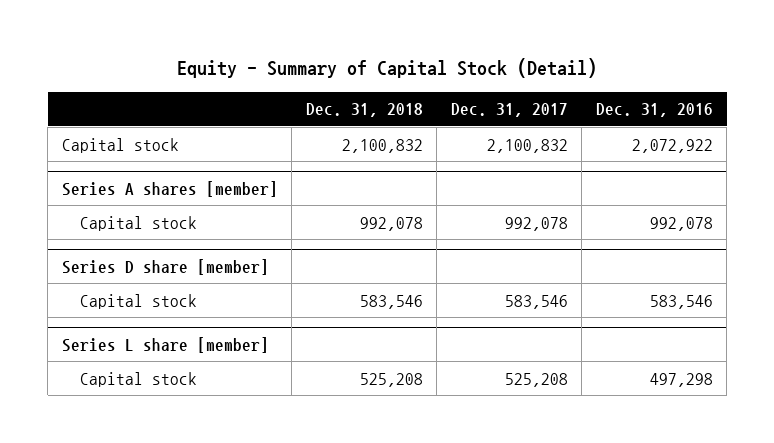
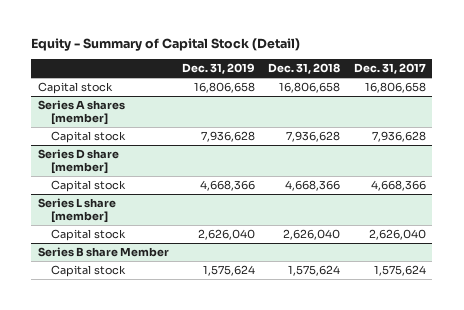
[595,103,713,118] Dec. 31, 2016 -> none
none -> [182,63,256,75] Dec. 31, 2019
[341,138,423,153] 2,100,832 -> [279,81,341,93] 16,806,658
[486,138,568,153] 2,100,832 -> [364,81,426,93] 16,806,658
[359,216,423,231] 992,078 -> [286,130,341,142] 7,936,628
[504,216,568,231] 992,078 -> [371,130,426,142] 7,936,628
[359,294,423,309] 583,546 -> [285,179,341,191] 4,668,366
[504,294,568,309] 583,546 -> [370,179,426,191] 4,668,366
[359,372,423,387] 525,208 -> [283,228,341,240] 2,626,040
[504,372,568,387] 525,208 -> [368,228,426,240] 2,626,040
none -> [37,246,169,257] Series B share Member
none -> [51,264,127,277] Capital stock

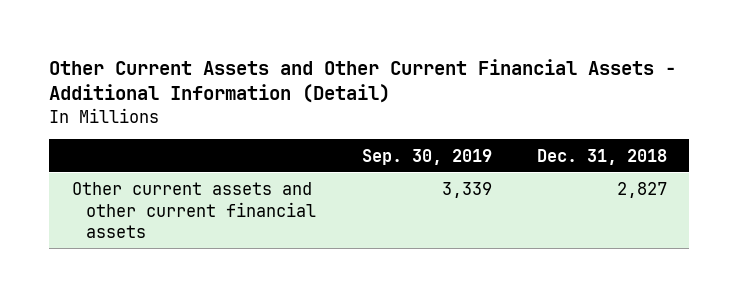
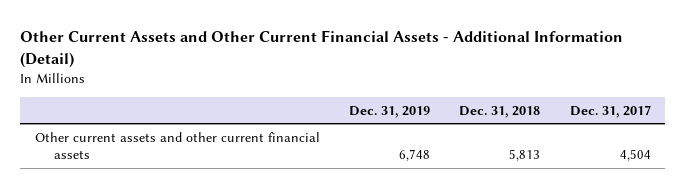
[361,148,492,165] Sep. 30, 2019 -> none
none -> [348,105,430,118] Dec. 31, 2019
none -> [569,104,651,118] Dec. 31, 2017
[616,182,667,199] 2,827 -> [509,149,541,162] 5,813

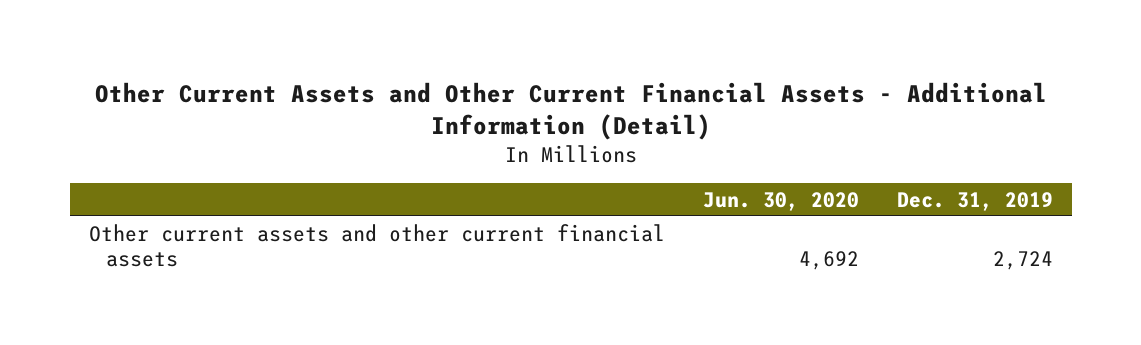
[459,105,541,118] Dec. 31, 2018 -> none
[569,104,651,118] Dec. 31, 2017 -> none
none -> [702,191,859,211] Jun. 30, 2020
[398,149,430,162] 6,748 -> [992,251,1053,271] 2,724

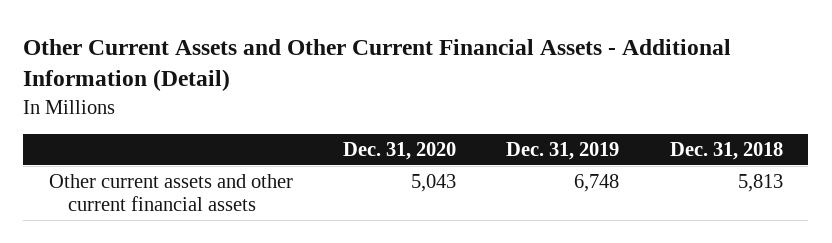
[702,191,859,211] Jun. 30, 2020 -> none
none -> [343,142,457,161] Dec. 31, 2020
none -> [669,142,783,161] Dec. 31, 2018
[992,251,1053,271] 2,724 -> [574,173,620,192] 6,748

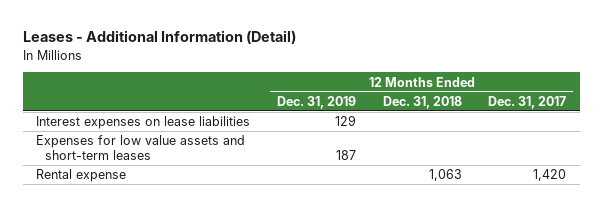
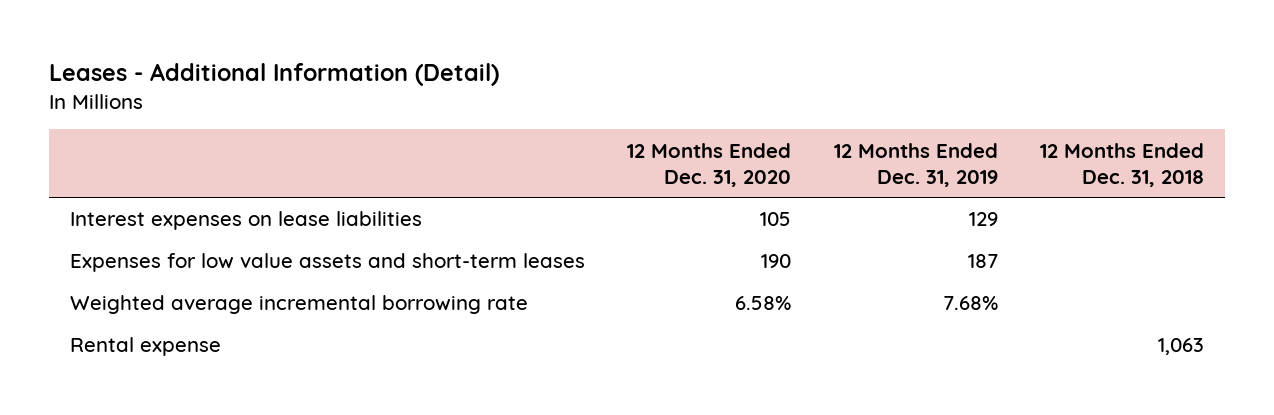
[488,95,567,109] Dec. 31, 2017 -> none
none -> [627,142,792,187] 12 Months Ended Dec. 31, 2020
none -> [70,295,529,315] Weighted average incremental borrowing rate

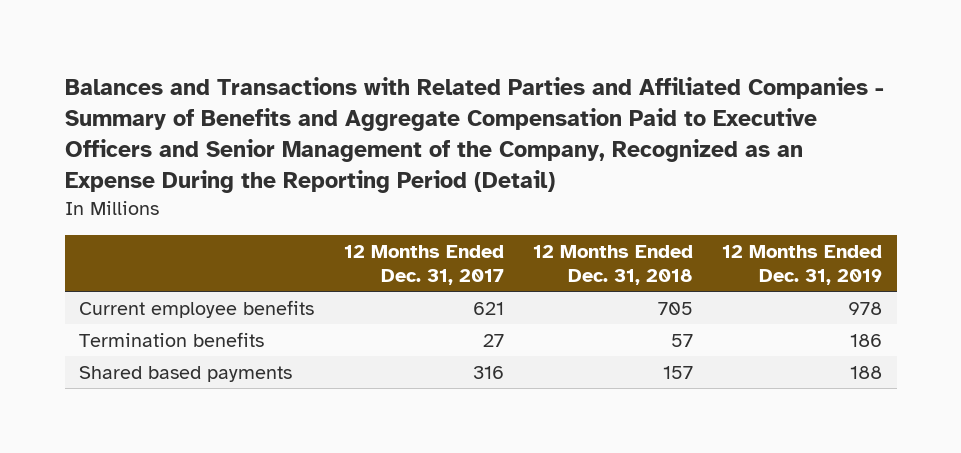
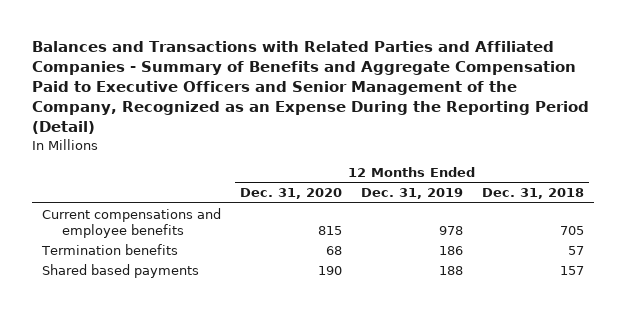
[343,245,504,285] 12 Months Ended Dec. 31, 2017 -> none
none -> [240,188,343,200] Dec. 31, 2020
[79,299,315,318] Current employee benefits -> [42,207,222,238] Current compensations and employee benefits

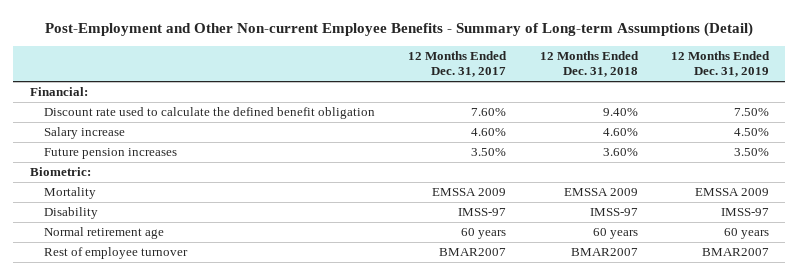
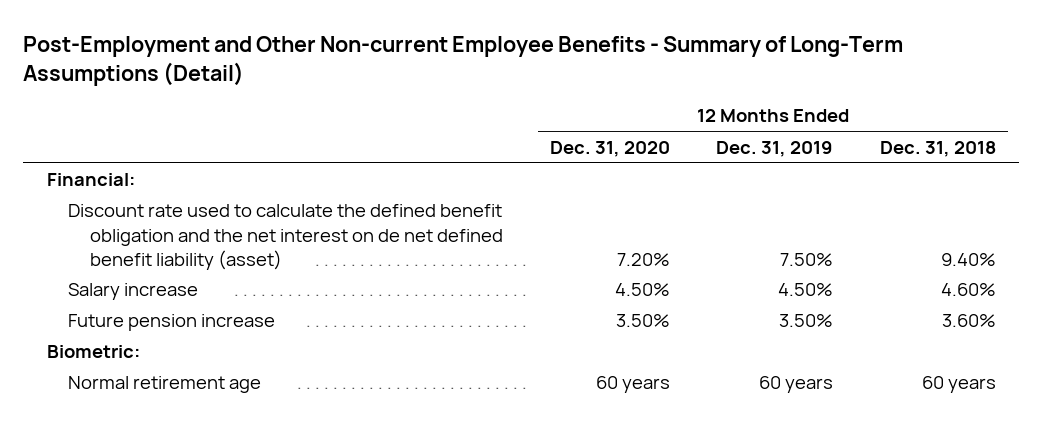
[45,22,754,38] Post-Employment and Other Non-current Employee Benefits - Summary of Long-term Assumptions (Detail) -> [23,36,904,87] Post-Employment and Other Non-current Employee Benefits - Summary of Long-Term Assumptions (Detail)
[408,51,508,78] 12 Months Ended Dec. 31, 2017 -> none
none -> [549,140,670,157] Dec. 31, 2020
[44,107,376,120] Discount rate used to calculate the defined benefit obligation -> [68,204,504,270] Discount rate used to calculate the defined benefit obligation and the net interest on de net defined benefit liability (asset)
[44,148,178,160] Future pension increases -> [68,314,276,332] Future pension increase
[44,187,97,200] Mortality -> none
[44,207,99,220] Disability -> none
[44,247,189,260] Rest of employee turnover -> none

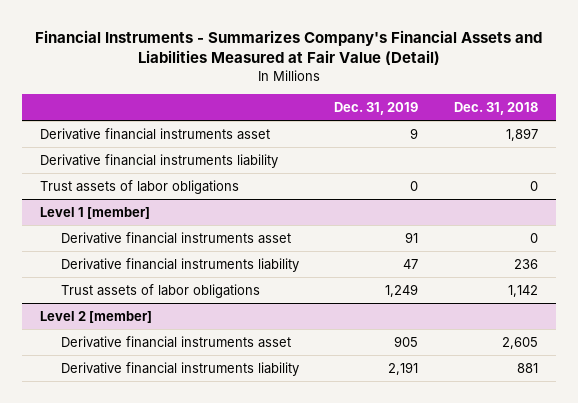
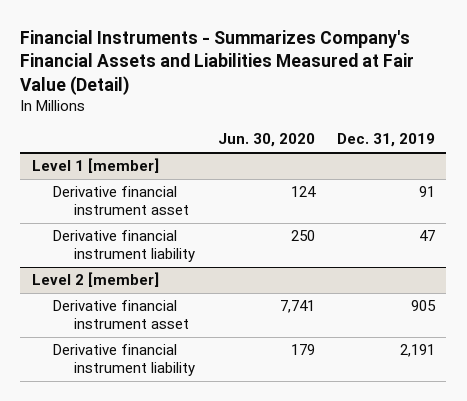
[453,102,538,116] Dec. 31, 2018 -> none
none -> [217,133,315,148] Jun. 30, 2020
[39,127,270,140] Derivative financial instruments asset -> none
[39,153,278,168] Derivative financial instruments liability -> none
[39,179,239,194] Trust assets of labor obligations -> none
[60,283,260,298] Trust assets of labor obligations -> none
[60,231,291,244] Derivative financial instruments asset -> [52,186,190,216] Derivative financial instrument asset
[60,257,299,272] Derivative financial instruments liability -> [52,230,196,263] Derivative financial instrument liability
[60,335,291,348] Derivative financial instruments asset -> [52,300,190,330] Derivative financial instrument asset
[60,361,299,376] Derivative financial instruments liability -> [52,344,196,377] Derivative financial instrument liability

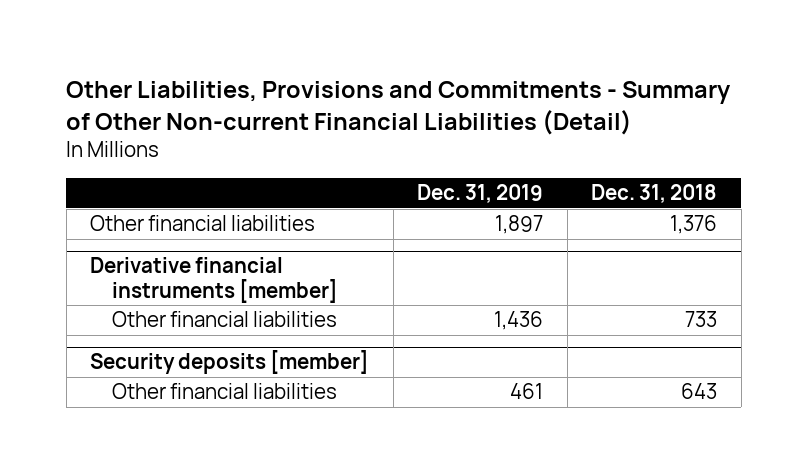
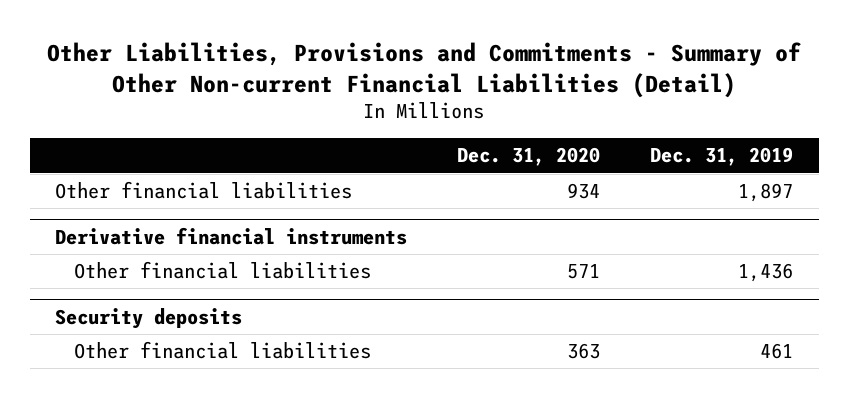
[591,184,718,204] Dec. 31, 2018 -> none
none -> [457,147,601,167] Dec. 31, 2020
[90,257,338,303] Derivative financial instruments [member] -> [55,227,408,246] Derivative financial instruments
[90,350,370,375] Security deposits [member] -> [55,308,243,330] Security deposits

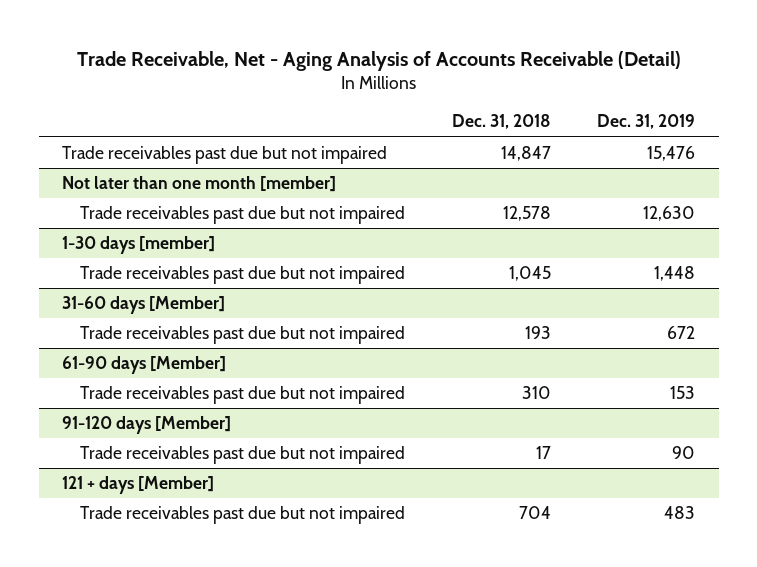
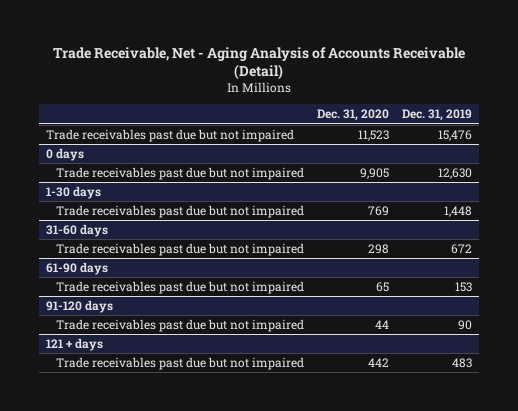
[451,114,551,130] Dec. 31, 2018 -> none
none -> [317,109,390,122] Dec. 31, 2020
[62,176,337,193] Not later than one month [member] -> [45,148,84,162] 0 days
[62,236,216,255] 1-30 days [member] -> [45,186,101,200] 1-30 days
[62,296,226,315] 31-60 days [Member] -> [45,224,108,238] 31-60 days
[62,356,227,375] 61-90 days [Member] -> [45,262,108,276] 61-90 days
[62,416,232,435] 91-120 days [Member] -> [45,300,113,314] 91-120 days
[62,476,215,495] 121 + days [Member] -> [45,338,103,352] 121 + days

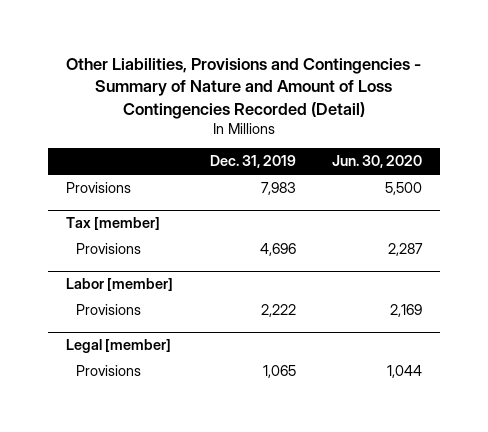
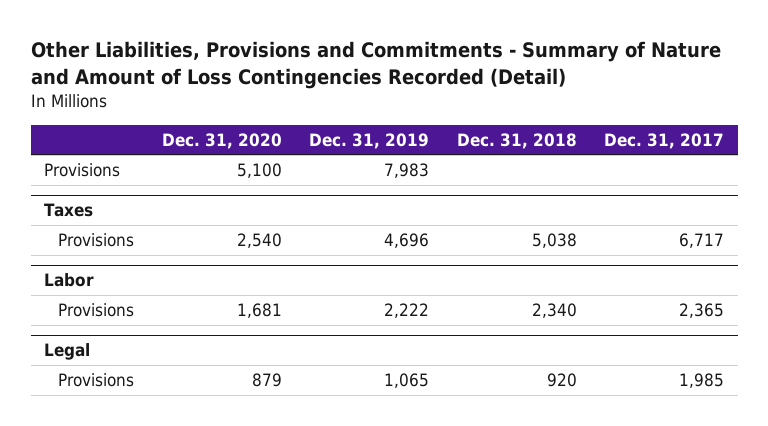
[66,58,422,119] Other Liabilities, Provisions and Contingencies - Summary of Nature and Amount of Loss Contingencies Recorded (Detail) -> [30,41,721,90] Other Liabilities, Provisions and Commitments - Summary of Nature and Amount of Loss Contingencies Recorded (Detail)
[331,155,422,169] Jun. 30, 2020 -> none
none -> [161,132,282,149] Dec. 31, 2020
none -> [456,132,577,149] Dec. 31, 2018
none -> [604,132,725,149] Dec. 31, 2017
[66,217,161,231] Tax [member] -> [44,203,94,218] Taxes
[66,278,174,292] Labor [member] -> [44,273,95,288] Labor
[66,339,172,354] Legal [member] -> [44,343,91,361] Legal

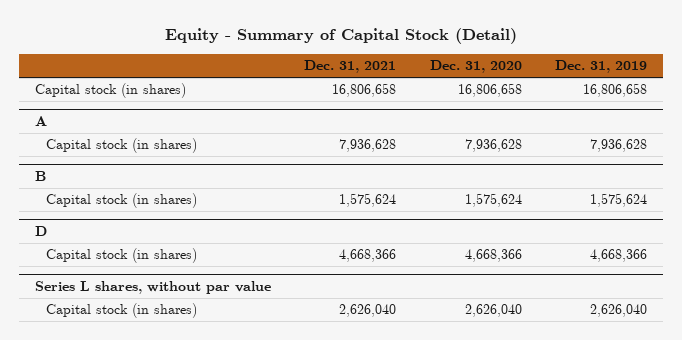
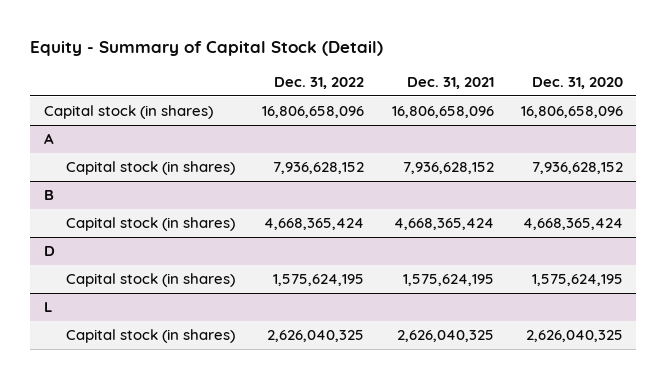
[554,60,647,74] Dec. 31, 2019 -> none
none -> [274,77,365,90] Dec. 31, 2022
[332,83,397,98] 16,806,658 -> [391,106,494,119] 16,806,658,096
[457,83,522,98] 16,806,658 -> [520,106,623,119] 16,806,658,096
[339,139,397,153] 7,936,628 -> [402,162,494,175] 7,936,628,152
[464,139,522,153] 7,936,628 -> [531,162,623,175] 7,936,628,152
[339,193,397,208] 1,575,624 -> [393,218,494,231] 4,668,365,424
[464,193,522,208] 1,575,624 -> [522,218,623,231] 4,668,365,424
[339,249,397,263] 4,668,366 -> [402,274,494,287] 1,575,624,195
[464,249,522,263] 4,668,366 -> [531,274,623,287] 1,575,624,195
[35,280,272,294] Series L shares, without par value -> [43,302,52,313] L
[339,304,397,318] 2,626,040 -> [396,330,494,343] 2,626,040,325
[464,304,522,318] 2,626,040 -> [525,330,623,343] 2,626,040,325

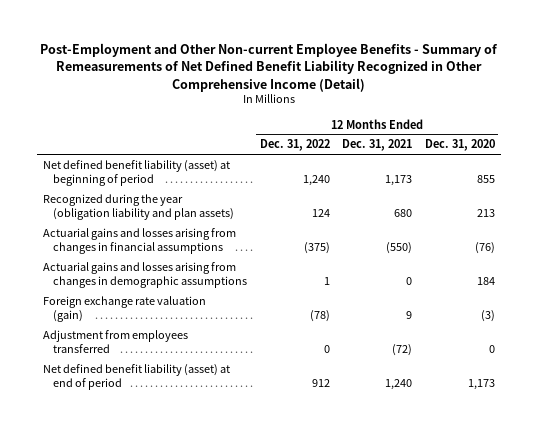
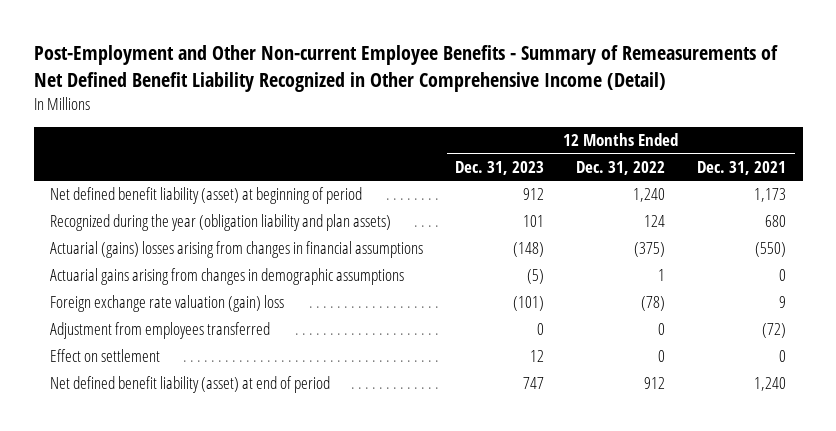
[424,139,495,152] Dec. 31, 2020 -> none
none -> [455,161,545,176] Dec. 31, 2023
[43,227,237,254] Actuarial gains and losses arising from changes in financial assumptions -> [49,241,423,259] Actuarial (gains) losses arising from changes in financial assumptions
[43,261,247,288] Actuarial gains and losses arising from changes in demographic assumptions -> [49,268,404,286] Actuarial gains arising from changes in demographic assumptions
[43,295,207,322] Foreign exchange rate valuation (gain) -> [49,295,284,313] Foreign exchange rate valuation (gain) loss
none -> [49,349,160,363] Effect on settlement

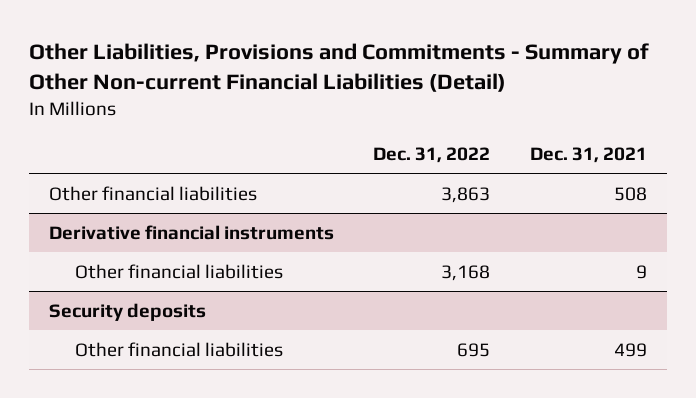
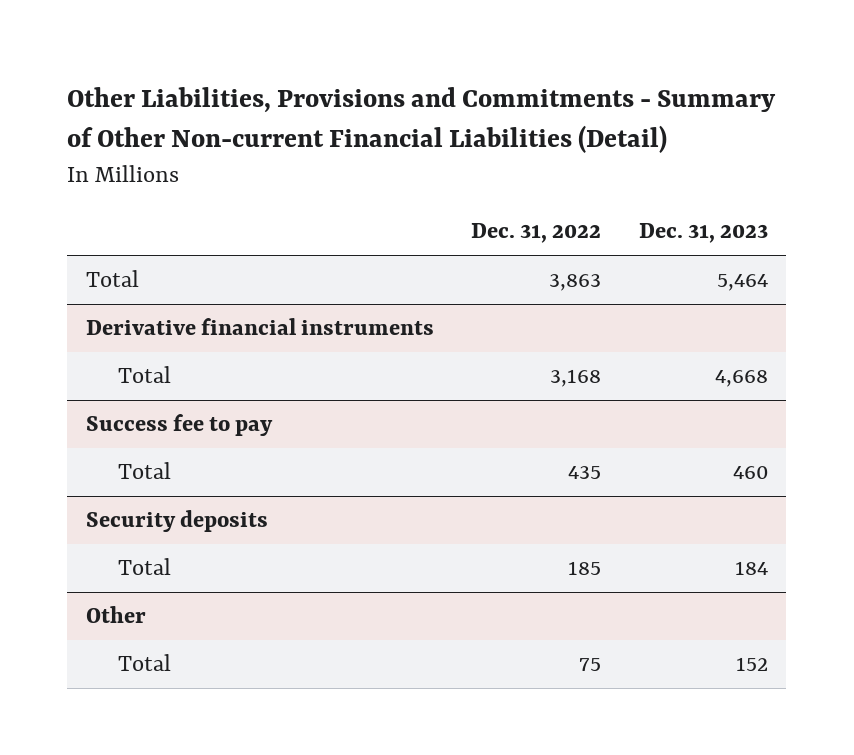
[529,146,647,163] Dec. 31, 2021 -> none
none -> [638,223,768,244] Dec. 31, 2023
[48,185,257,201] Other financial liabilities -> [85,270,139,288] Total
[75,263,284,279] Other financial liabilities -> [118,366,172,384] Total
none -> [85,414,273,437] Success fee to pay
none -> [118,462,172,480] Total
[75,341,284,357] Other financial liabilities -> none
none -> [118,558,172,576] Total
none -> [85,606,146,624] Other
none -> [118,654,172,672] Total

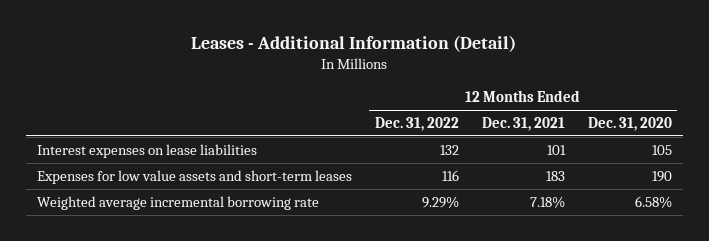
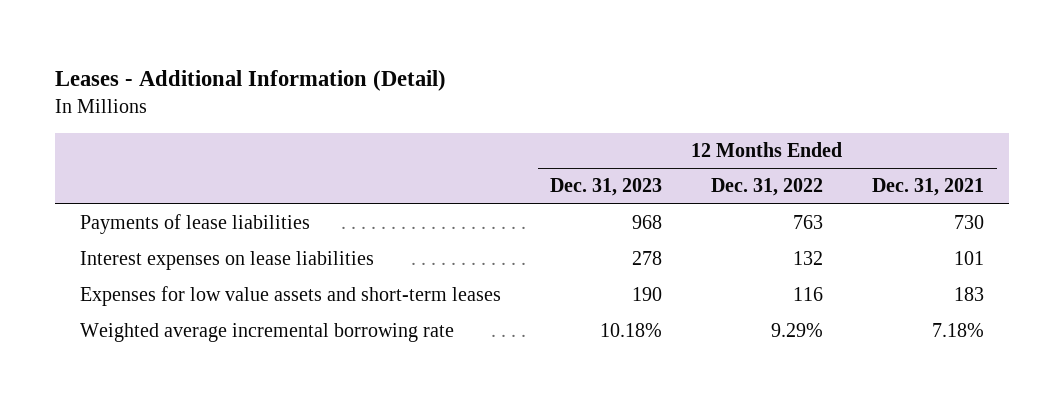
[587,117,672,132] Dec. 31, 2020 -> none
none -> [550,178,663,197] Dec. 31, 2023
none -> [79,214,310,235] Payments of lease liabilities

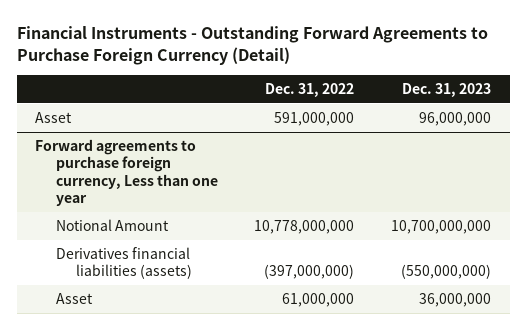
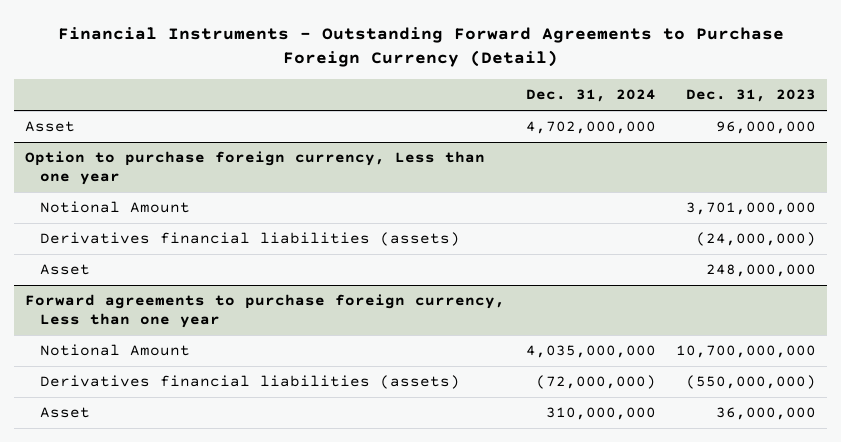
[265,82,355,97] Dec. 31, 2022 -> none
none -> [525,89,656,103] Dec. 31, 2024
none -> [24,151,485,185] Option to purchase foreign currency, Less than one year
none -> [40,201,191,214] Notional Amount
none -> [40,232,461,247] Derivatives financial liabilities (assets)
none -> [40,264,91,276] Asset

